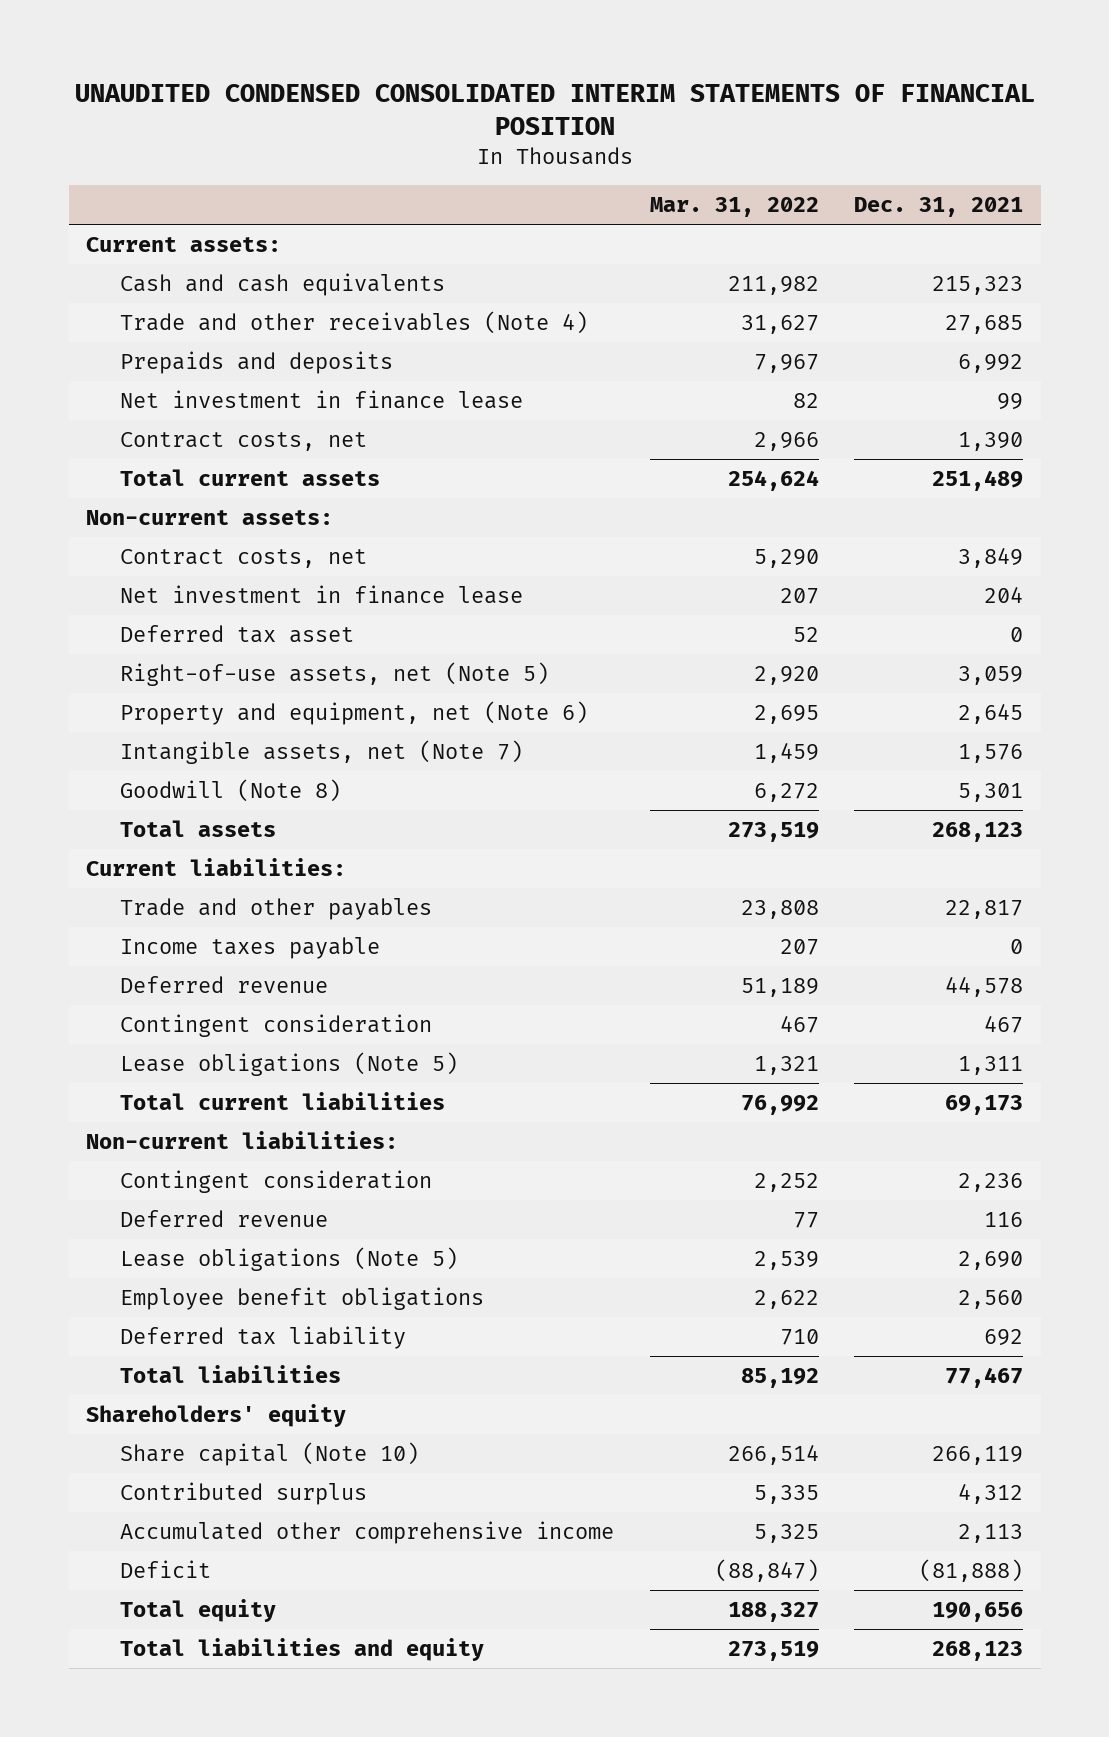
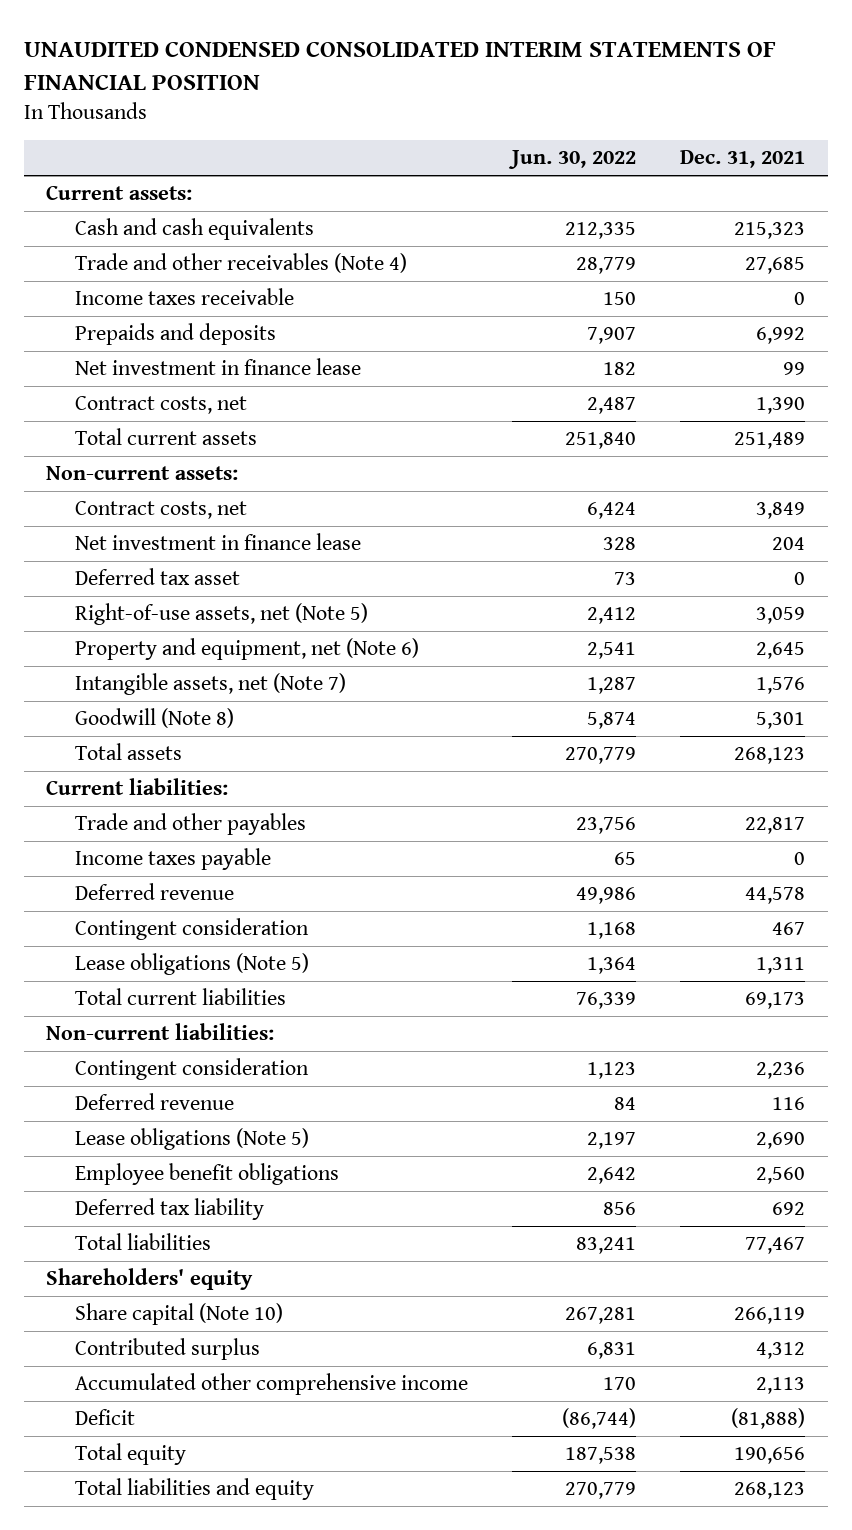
[649,197,819,218] Mar. 31, 2022 -> none
none -> [508,150,637,170] Jun. 30, 2022
none -> [74,287,294,305] Income taxes receivable

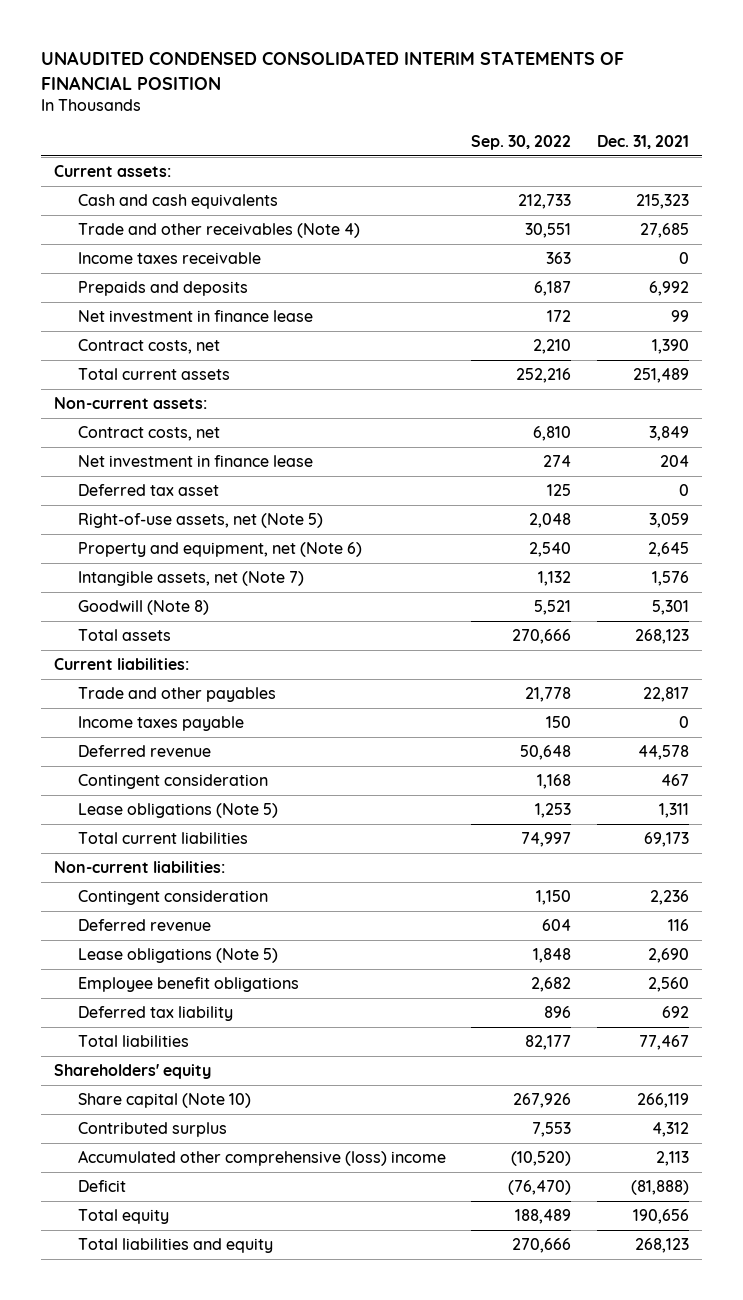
[508,150,637,170] Jun. 30, 2022 -> none
none -> [471,135,572,151] Sep. 30, 2022
[74,1372,468,1395] Accumulated other comprehensive income -> [77,1150,446,1167] Accumulated other comprehensive (loss) income

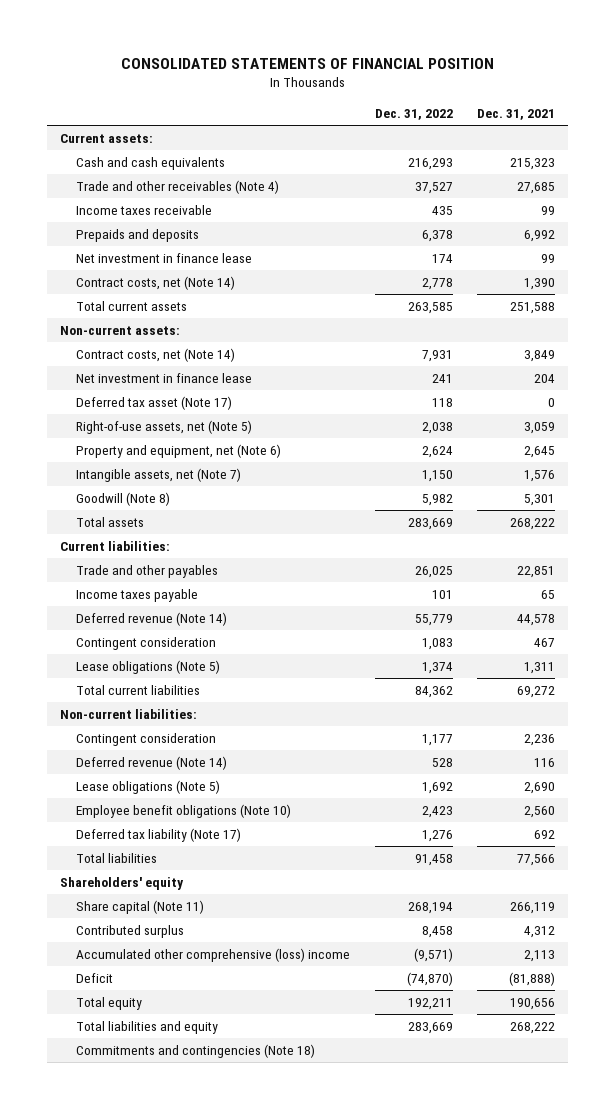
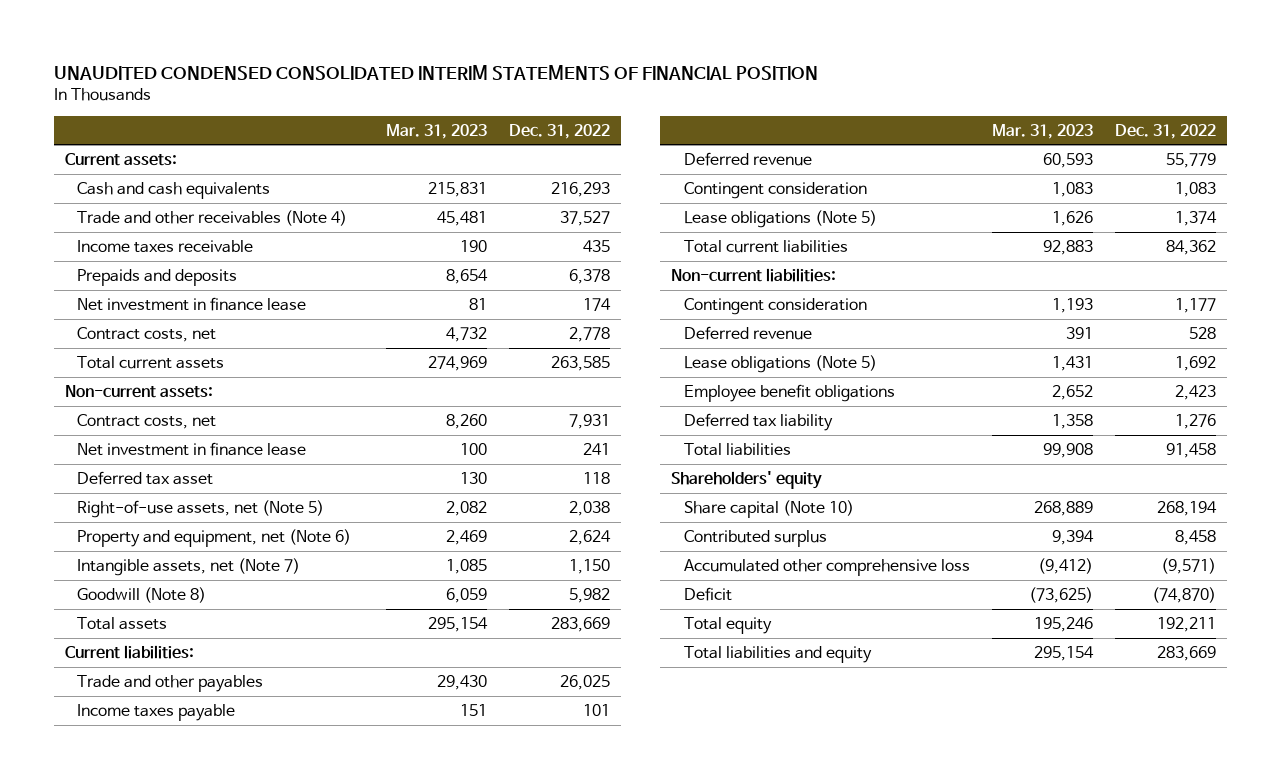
[120,57,494,69] CONSOLIDATED STATEMENTS OF FINANCIAL POSITION -> [54,64,819,80] UNAUDITED CONDENSED CONSOLIDATED INTERIM STATEMENTS OF FINANCIAL POSITION
[477,108,556,120] Dec. 31, 2021 -> none
none -> [385,123,487,139] Mar. 31, 2023
[76,276,236,291] Contract costs, net (Note 14) -> [77,327,217,343] Contract costs, net
[76,348,236,363] Contract costs, net (Note 14) -> [77,414,217,430] Contract costs, net
[76,396,233,411] Deferred tax asset (Note 17) -> [77,471,214,486] Deferred tax asset
[76,612,228,627] Deferred revenue (Note 14) -> [683,152,812,167] Deferred revenue
[76,756,228,771] Deferred revenue (Note 14) -> [683,326,812,341] Deferred revenue
[76,804,292,819] Employee benefit obligations (Note 10) -> [683,384,895,403] Employee benefit obligations
[76,828,242,843] Deferred tax liability (Note 17) -> [683,413,833,432] Deferred tax liability
[76,900,205,915] Share capital (Note 11) -> [683,500,854,519] Share capital (Note 10)
[76,948,351,963] Accumulated other comprehensive (loss) income -> [683,559,970,577] Accumulated other comprehensive loss
[76,1044,316,1059] Commitments and contingencies (Note 18) -> none

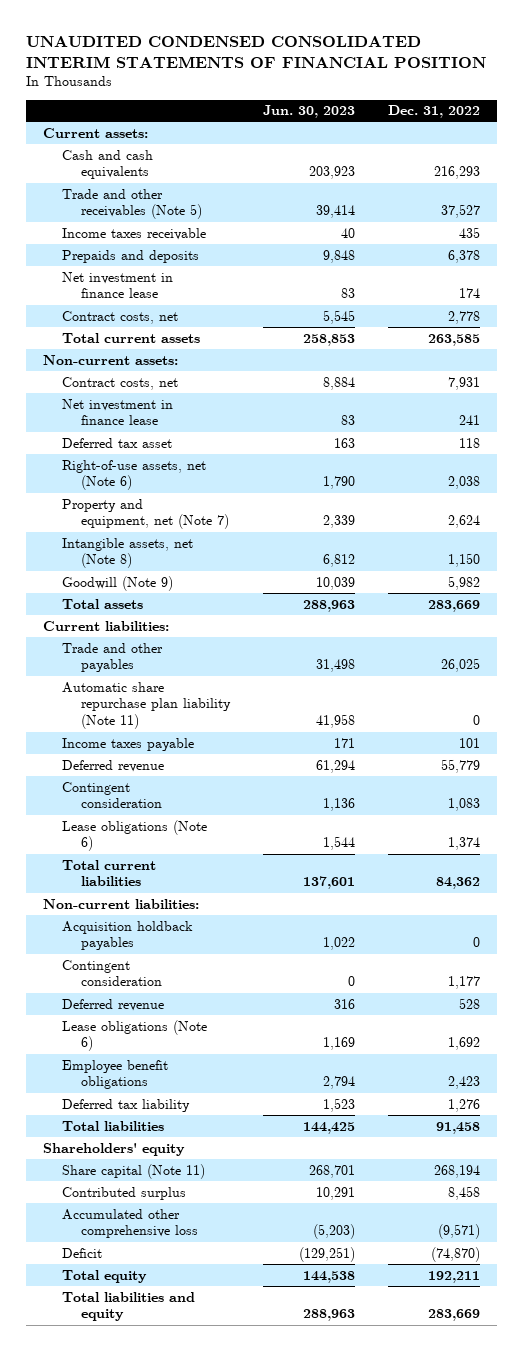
[385,123,487,139] Mar. 31, 2023 -> none
none -> [263,105,356,119] Jun. 30, 2023
[77,210,348,227] Trade and other receivables (Note 4) -> [61,188,203,220] Trade and other receivables (Note 5)
[77,500,325,519] Right-of-use assets, net (Note 5) -> [61,459,206,491] Right-of-use assets, net (Note 6)
[77,529,352,548] Property and equipment, net (Note 6) -> [61,498,230,530] Property and equipment, net (Note 7)
[77,558,301,577] Intangible assets, net (Note 7) -> [61,537,193,569] Intangible assets, net (Note 8)
[77,587,207,604] Goodwill (Note 8) -> [61,575,173,591] Goodwill (Note 9)
none -> [61,681,232,730] Automatic share repurchase plan liability (Note 11)
[683,210,877,229] Lease obligations (Note 5) -> [61,819,207,852] Lease obligations (Note 6)
none -> [61,920,193,951] Acquisition holdback payables
[683,355,877,374] Lease obligations (Note 5) -> [61,1019,207,1052] Lease obligations (Note 6)
[683,500,854,519] Share capital (Note 10) -> [61,1163,205,1179] Share capital (Note 11)

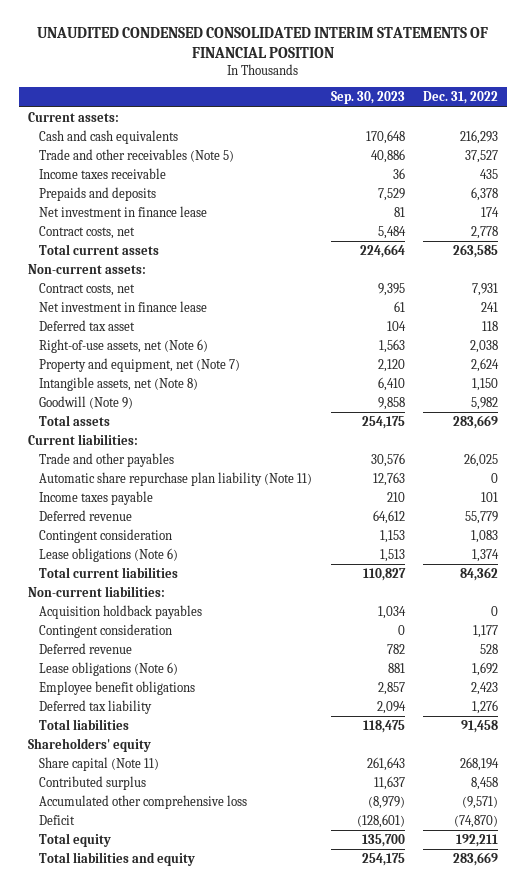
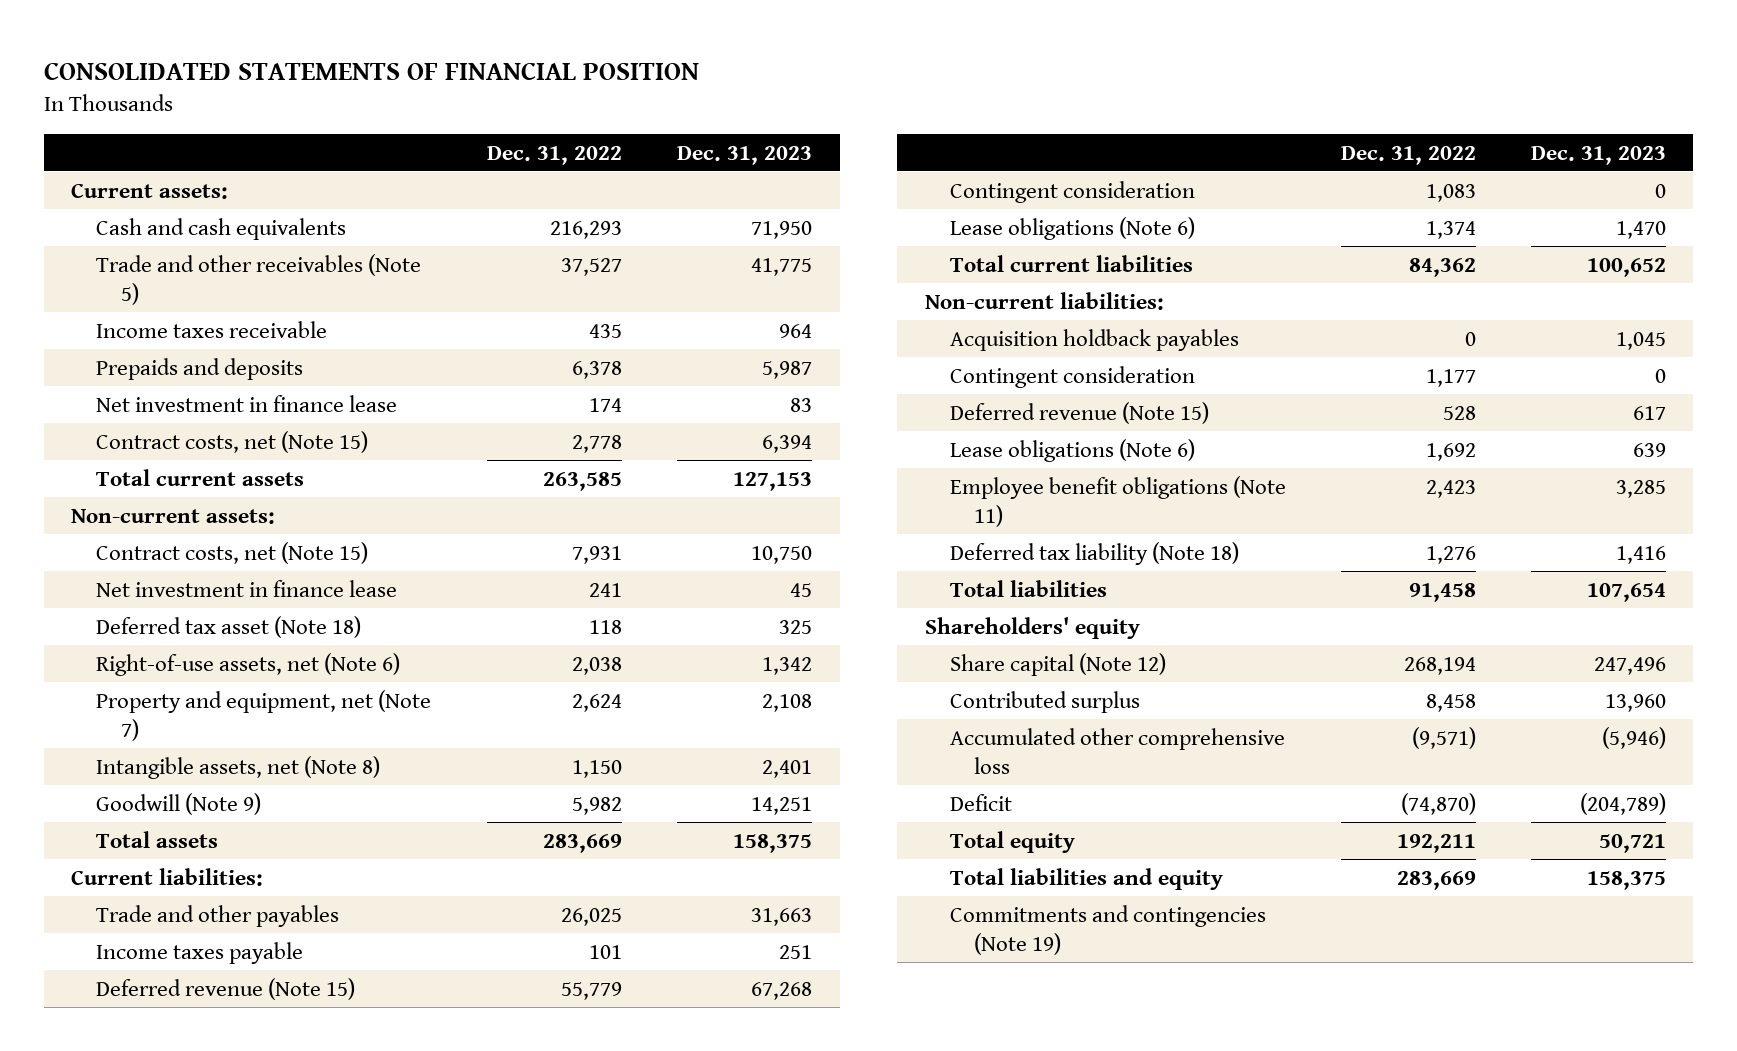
[37,27,489,58] UNAUDITED CONDENSED CONSOLIDATED INTERIM STATEMENTS OF FINANCIAL POSITION -> [43,61,699,80] CONSOLIDATED STATEMENTS OF FINANCIAL POSITION
[330,91,405,105] Sep. 30, 2023 -> none
none -> [677,145,813,165] Dec. 31, 2023
[39,225,136,239] Contract costs, net -> [96,430,369,453] Contract costs, net (Note 15)
[39,282,136,296] Contract costs, net -> [96,541,369,564] Contract costs, net (Note 15)
[39,319,136,331] Deferred tax asset -> [96,615,362,638] Deferred tax asset (Note 18)
[39,471,313,486] Automatic share repurchase plan liability (Note 11) -> none
[39,509,133,521] Deferred revenue -> [96,977,356,1000] Deferred revenue (Note 15)
[39,642,133,654] Deferred revenue -> [949,401,1209,424] Deferred revenue (Note 15)
[39,680,196,695] Employee benefit obligations -> [949,475,1286,528] Employee benefit obligations (Note 11)
[39,699,153,714] Deferred tax liability -> [949,541,1239,565] Deferred tax liability (Note 18)
[39,756,160,771] Share capital (Note 11) -> [949,652,1166,676] Share capital (Note 12)
none -> [949,904,1266,956] Commitments and contingencies (Note 19)

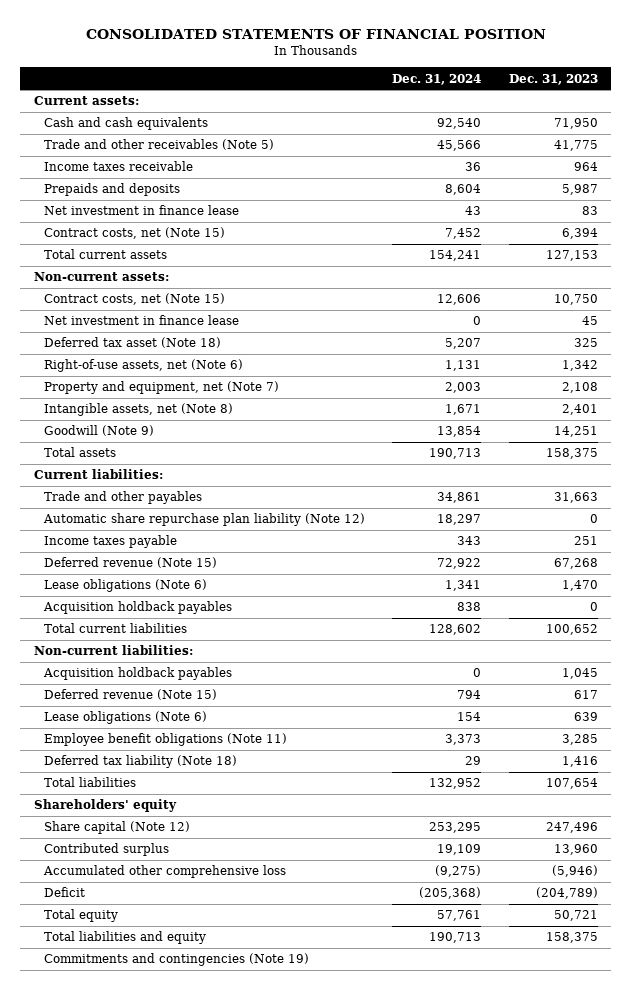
[487,145,623,165] Dec. 31, 2022 -> none
none -> [392,73,482,85] Dec. 31, 2024
none -> [43,513,366,527] Automatic share repurchase plan liability (Note 12)
[949,180,1195,203] Contingent consideration -> none
none -> [43,601,233,615] Acquisition holdback payables
[949,365,1195,388] Contingent consideration -> none

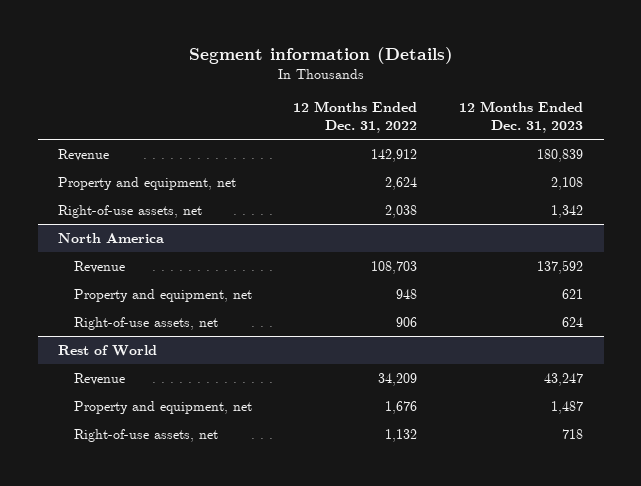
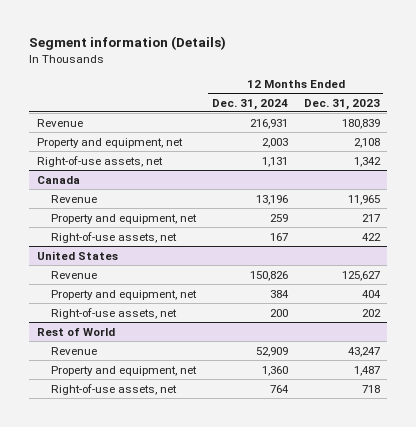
[293,100,418,133] 12 Months Ended Dec. 31, 2022 -> none
none -> [211,98,288,110] Dec. 31, 2024
[58,233,165,244] North America -> none
none -> [36,175,80,184] Canada
[537,260,584,275] 137,592 -> [347,194,380,205] 11,965
[562,289,584,300] 621 -> [361,213,380,222] 217
[562,317,584,328] 624 -> [361,232,381,241] 422
none -> [36,250,118,260] United States
none -> [50,270,97,279] Revenue
none -> [50,289,197,300] Property and equipment, net
none -> [50,307,177,319] Right-of-use assets, net

